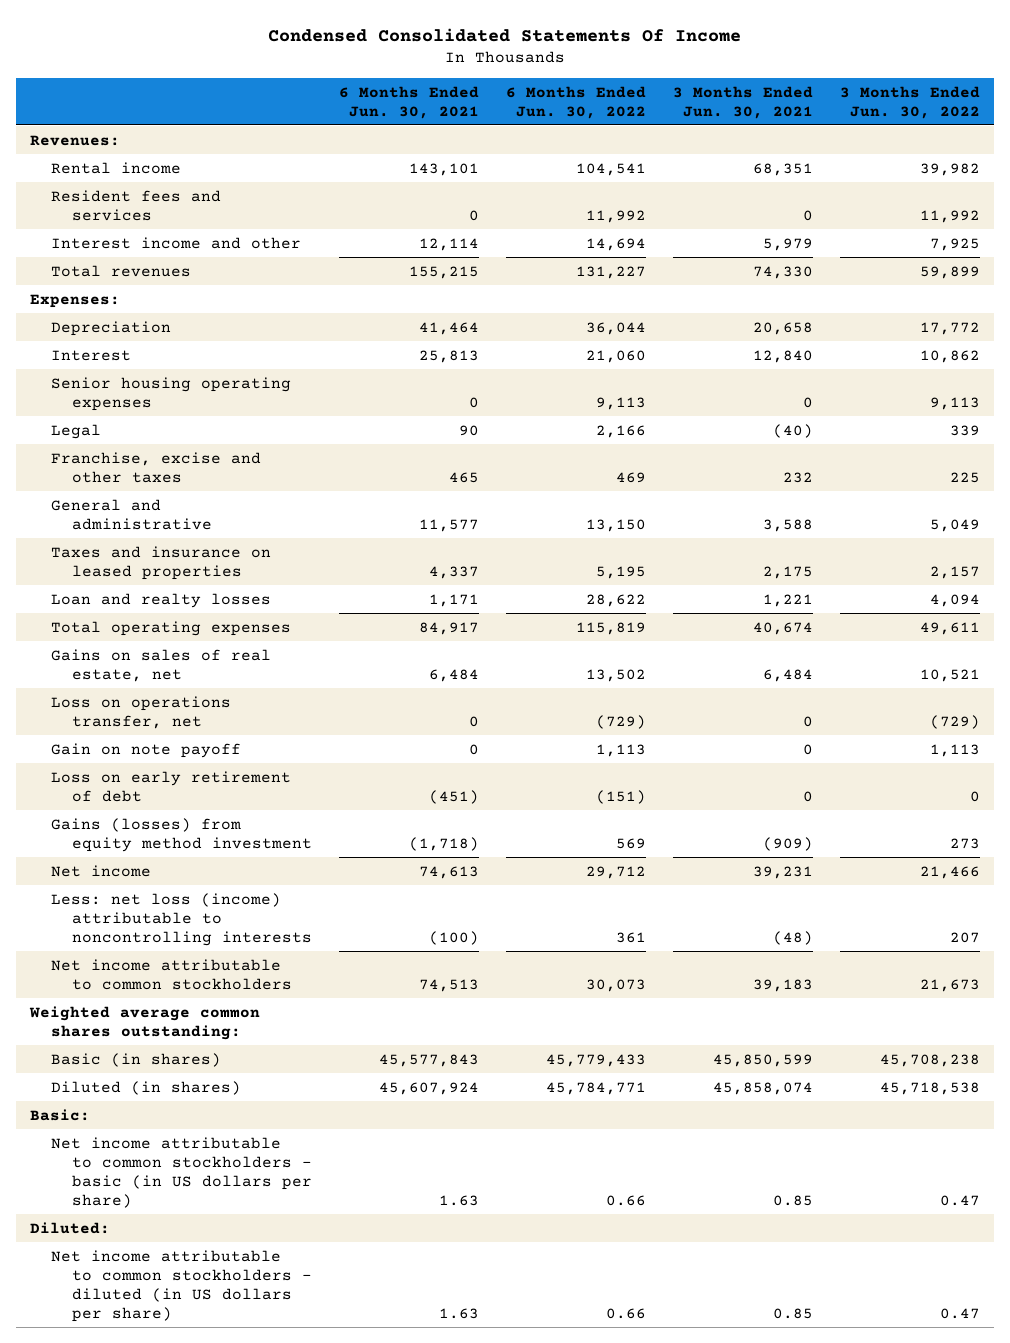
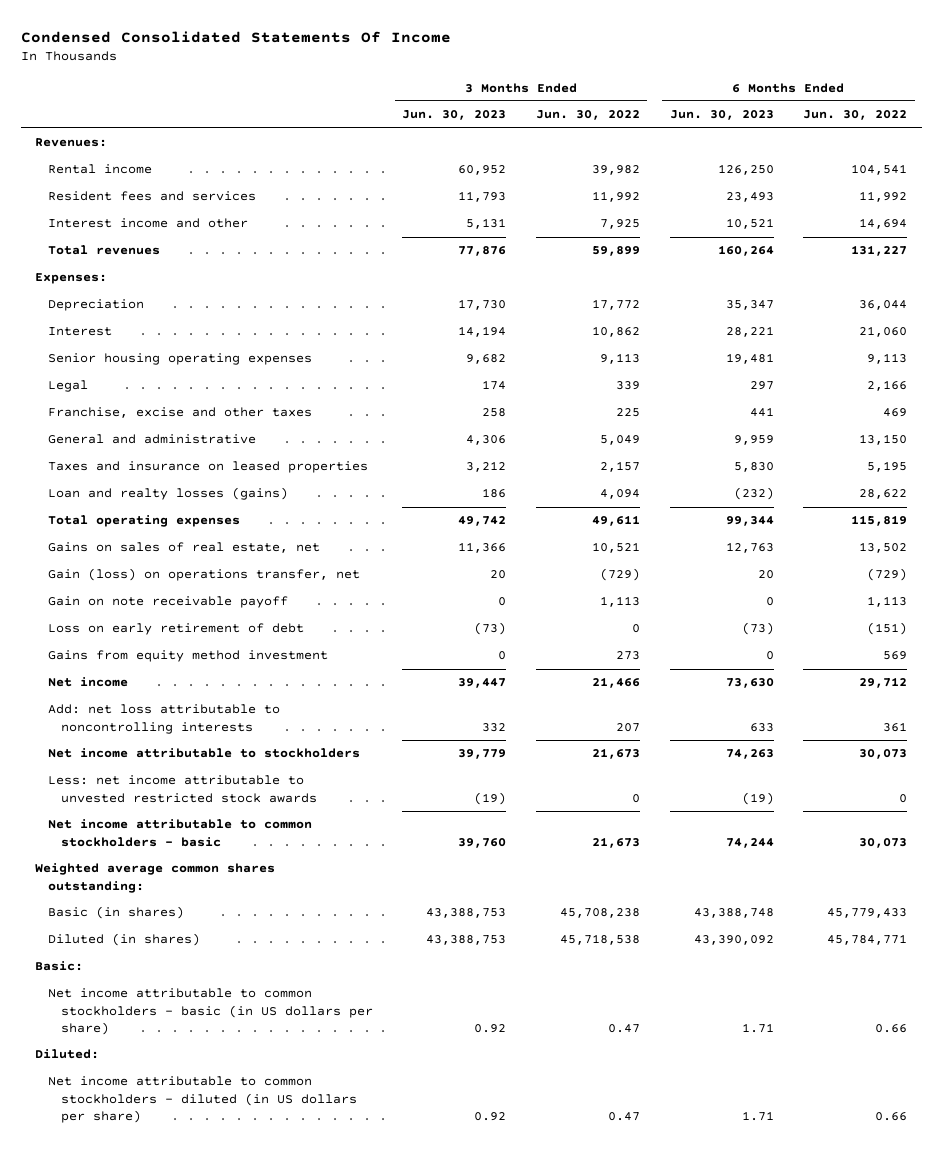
[339,85,480,119] 6 Months Ended Jun. 30, 2021 -> none
[673,85,814,119] 3 Months Ended Jun. 30, 2021 -> none
none -> [402,110,507,121] Jun. 30, 2023
none -> [669,110,774,121] Jun. 30, 2023
[50,592,271,608] Loan and realty losses -> [47,487,288,501] Loan and realty losses (gains)
[50,695,231,729] Loss on operations transfer, net -> [47,568,360,582] Gain (loss) on operations transfer, net
[50,742,241,758] Gain on note payoff -> [47,596,288,609] Gain on note receivable payoff
[50,817,313,852] Gains (losses) from equity method investment -> [47,650,328,663] Gains from equity method investment
[50,892,313,946] Less: net loss (income) attributable to noncontrolling interests -> [47,704,280,734] Add: net loss attributable to noncontrolling interests
[50,958,293,990] Net income attributable to common stockholders -> [47,748,360,759] Net income attributable to stockholders
none -> [47,775,317,803] Less: net income attributable to unvested restricted stock awards
none -> [47,819,312,847] Net income attributable to common stockholders - basic

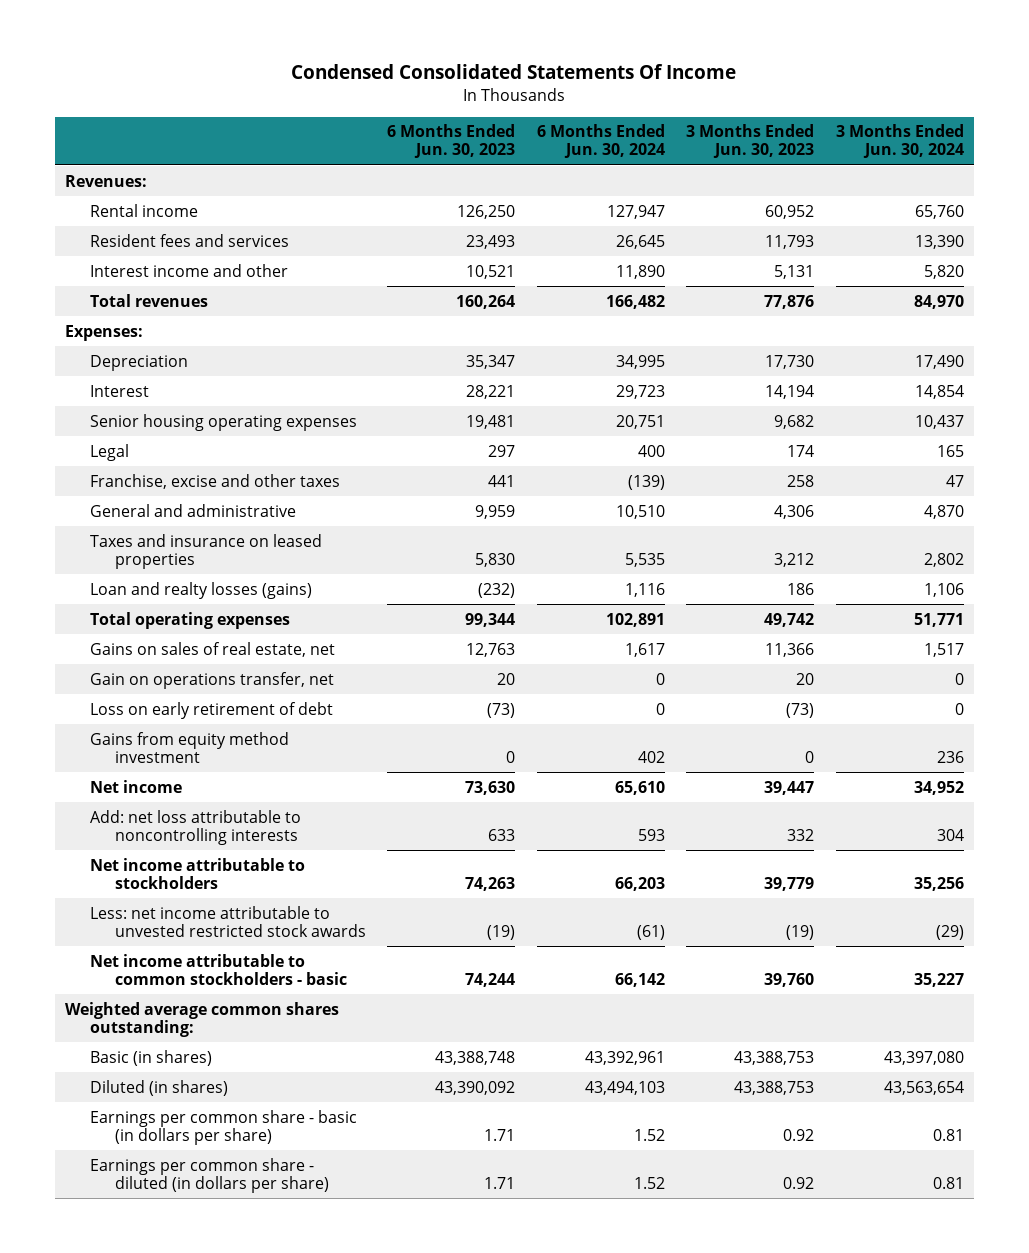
[535,110,640,121] Jun. 30, 2022 -> none
[803,110,908,121] Jun. 30, 2022 -> none
none -> [536,124,665,159] 6 Months Ended Jun. 30, 2024
none -> [835,124,964,159] 3 Months Ended Jun. 30, 2024
[47,596,288,609] Gain on note receivable payoff -> none
[47,568,360,582] Gain (loss) on operations transfer, net -> [90,671,335,689] Gain on operations transfer, net
[35,961,84,972] Basic: -> none
[35,1049,100,1060] Diluted: -> none
[47,988,373,1035] Net income attributable to common stockholders - basic (in US dollars per share) -> [90,1109,358,1145] Earnings per common share - basic (in dollars per share)
[47,1076,357,1123] Net income attributable to common stockholders - diluted (in US dollars per share) -> [90,1157,329,1193] Earnings per common share - diluted (in dollars per share)

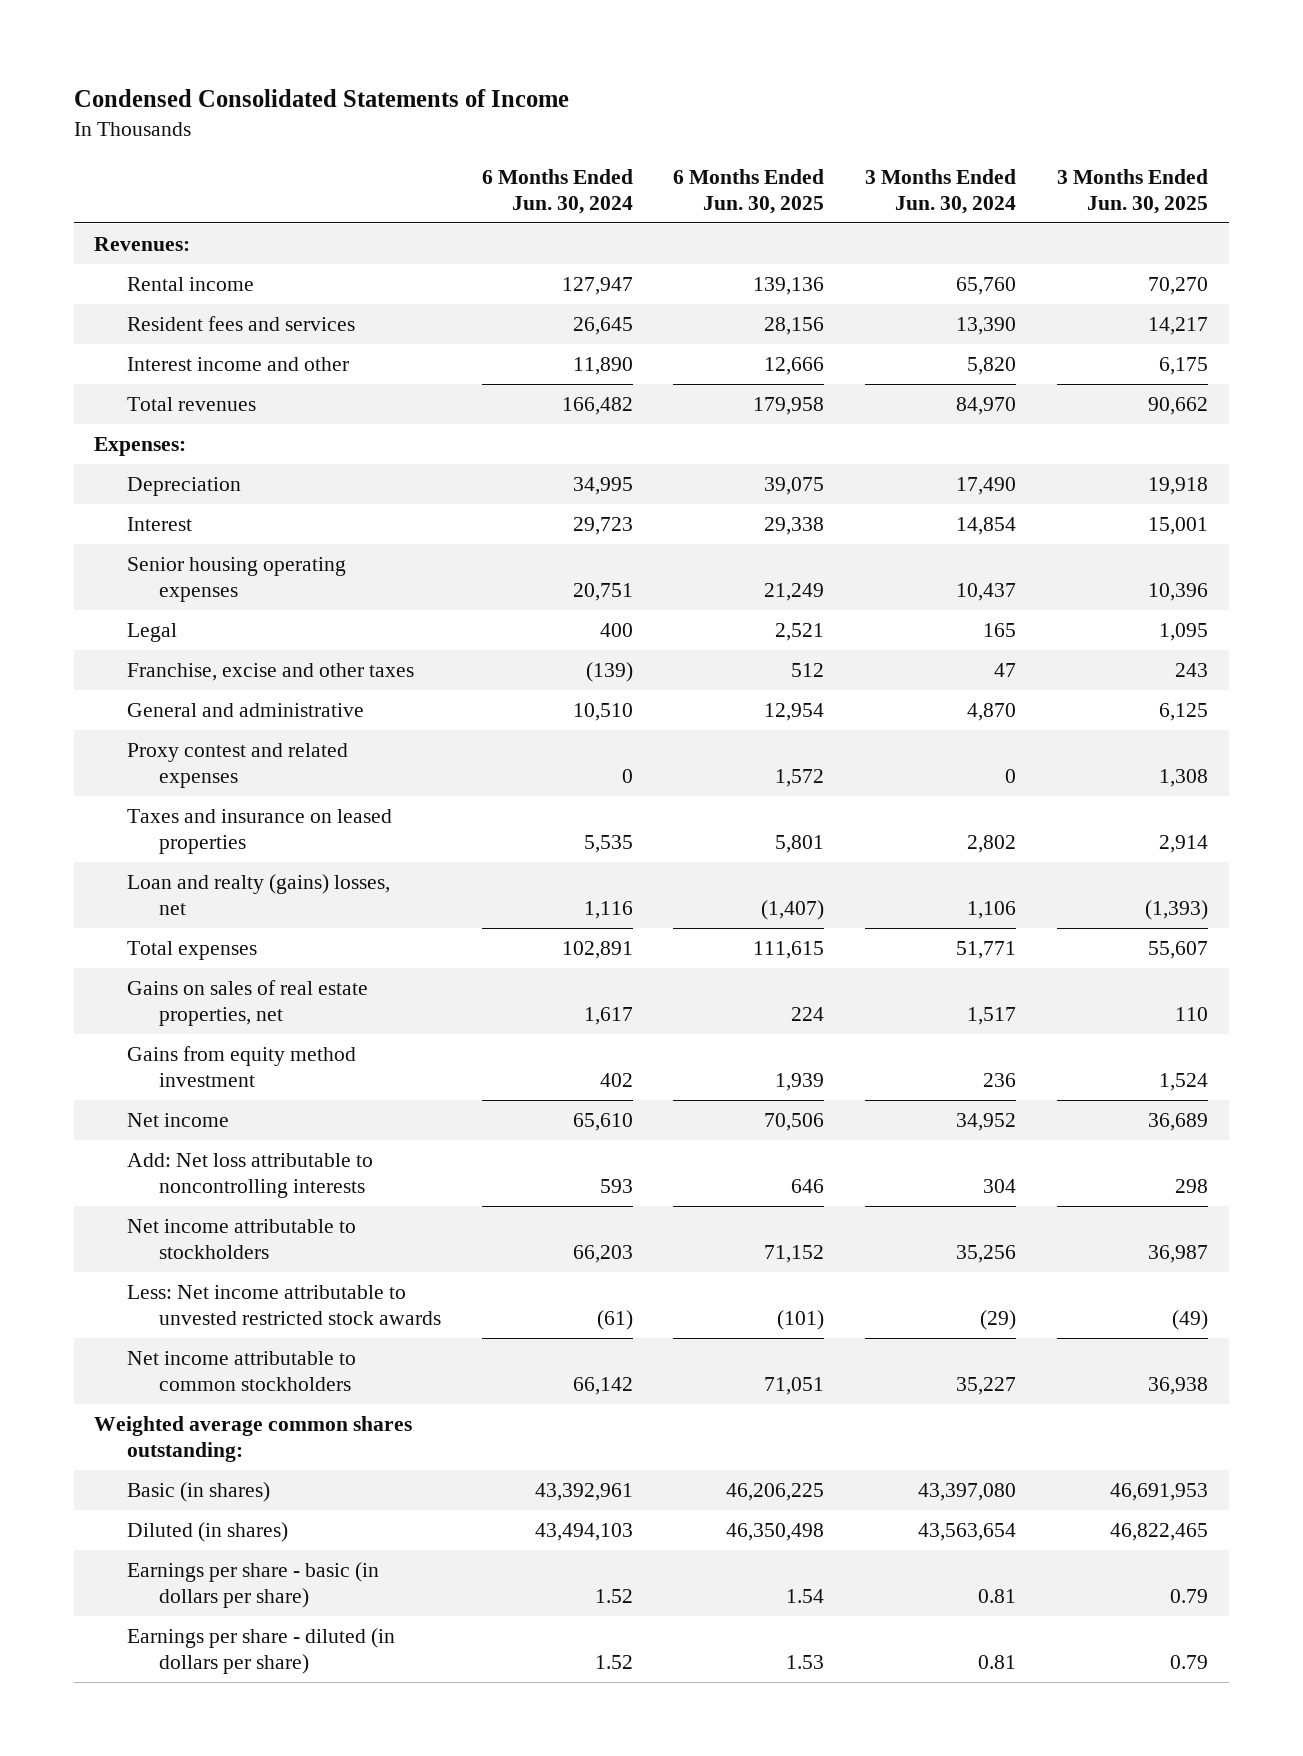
[291,64,737,80] Condensed Consolidated Statements Of Income -> [73,88,569,107] Condensed Consolidated Statements of Income
[387,124,516,159] 6 Months Ended Jun. 30, 2023 -> none
[686,124,815,159] 3 Months Ended Jun. 30, 2023 -> none
none -> [673,168,825,214] 6 Months Ended Jun. 30, 2025
none -> [1057,168,1209,214] 3 Months Ended Jun. 30, 2025
none -> [126,742,348,788] Proxy contest and related expenses
[90,671,335,689] Gain on operations transfer, net -> none
[90,701,334,719] Loss on early retirement of debt -> none
[90,581,313,599] Loan and realty losses (gains) -> [126,873,390,915] Loan and realty (gains) losses, net
[90,611,291,629] Total operating expenses -> [126,940,257,960] Total expenses
[90,641,336,657] Gains on sales of real estate, net -> [126,979,368,1026] Gains on sales of real estate properties, net
[90,809,302,845] Add: net loss attributable to noncontrolling interests -> [126,1152,373,1198] Add: Net loss attributable to noncontrolling interests
[90,905,366,937] Less: net income attributable to unvested restricted stock awards -> [126,1284,441,1325] Less: Net income attributable to unvested restricted stock awards
[90,953,347,985] Net income attributable to common stockholders - basic -> [126,1350,356,1391] Net income attributable to common stockholders
[90,1109,358,1145] Earnings per common share - basic (in dollars per share) -> [126,1561,379,1608] Earnings per share - basic (in dollars per share)
[90,1157,329,1193] Earnings per common share - diluted (in dollars per share) -> [126,1627,395,1674] Earnings per share - diluted (in dollars per share)

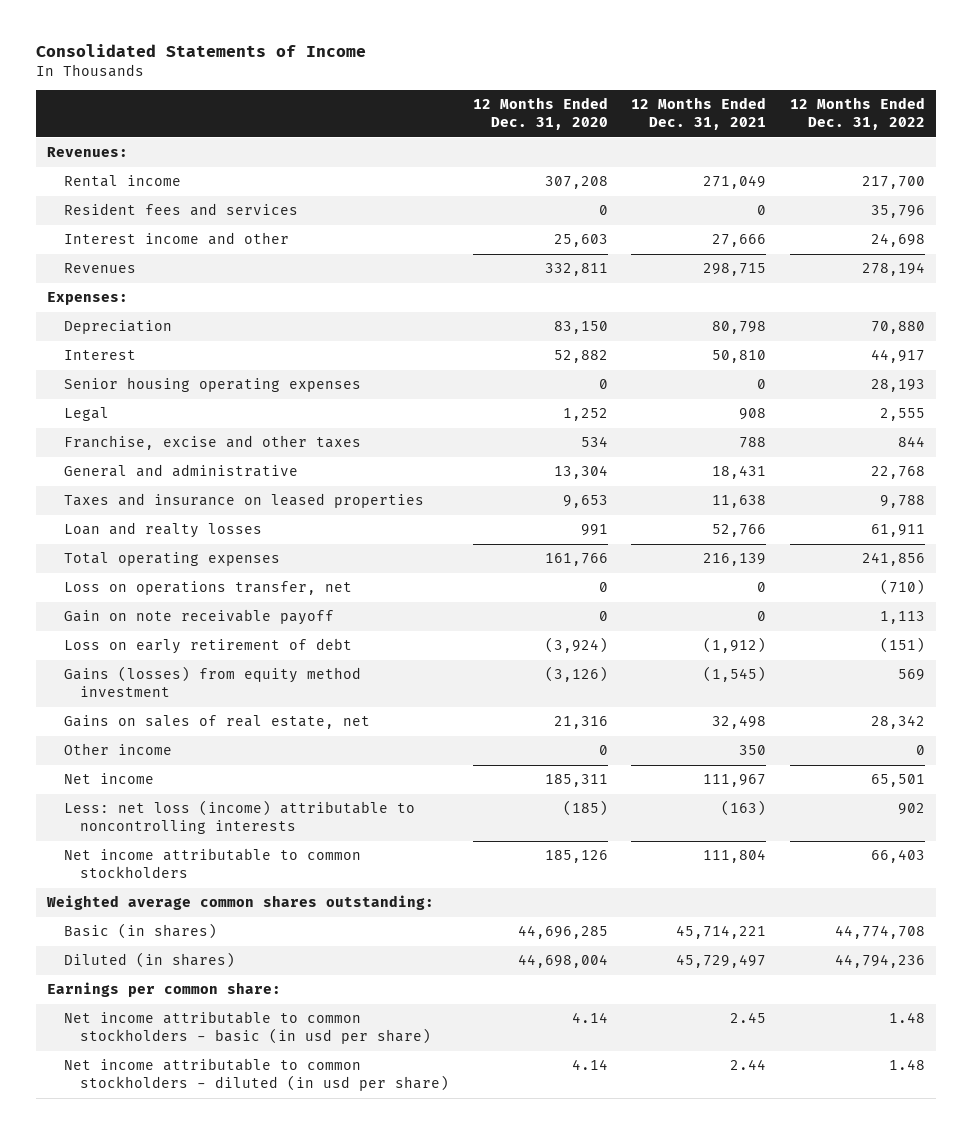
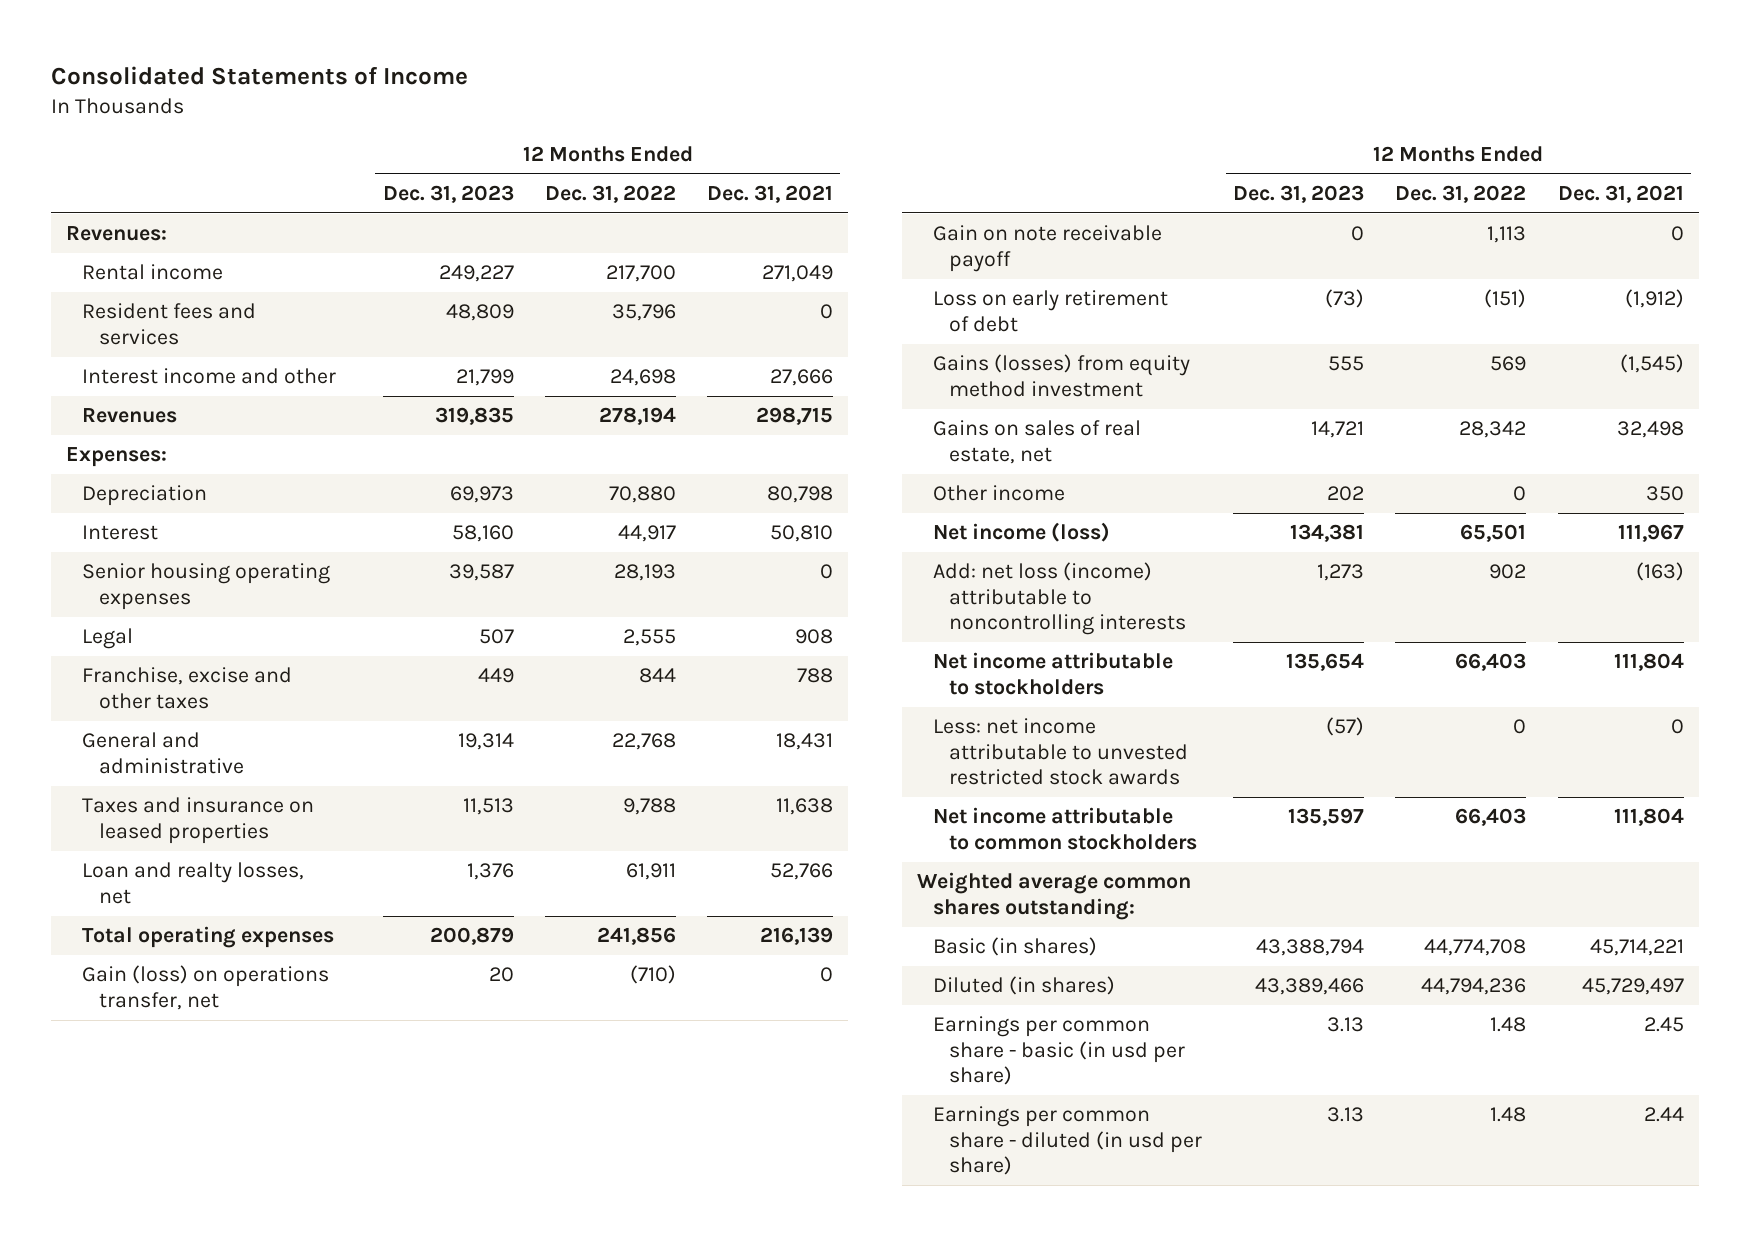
[472,97,608,131] 12 Months Ended Dec. 31, 2020 -> none
none -> [382,185,514,204] Dec. 31, 2023
[63,522,262,539] Loan and realty losses -> [82,862,305,904] Loan and realty losses, net
[63,581,352,596] Loss on operations transfer, net -> [82,965,330,1010] Gain (loss) on operations transfer, net
[63,773,154,785] Net income -> [933,522,1111,543] Net income (loss)
[63,800,415,835] Less: net loss (income) attributable to noncontrolling interests -> [933,562,1187,636] Add: net loss (income) attributable to noncontrolling interests
none -> [933,652,1174,695] Net income attributable to stockholders
none -> [933,718,1189,786] Less: net income attributable to unvested restricted stock awards
[47,982,282,998] Earnings per common share: -> none
[63,1011,432,1045] Net income attributable to common stockholders - basic (in usd per share) -> [933,1016,1186,1086] Earnings per common share - basic (in usd per share)
[63,1058,450,1092] Net income attributable to common stockholders - diluted (in usd per share) -> [933,1106,1203,1176] Earnings per common share - diluted (in usd per share)

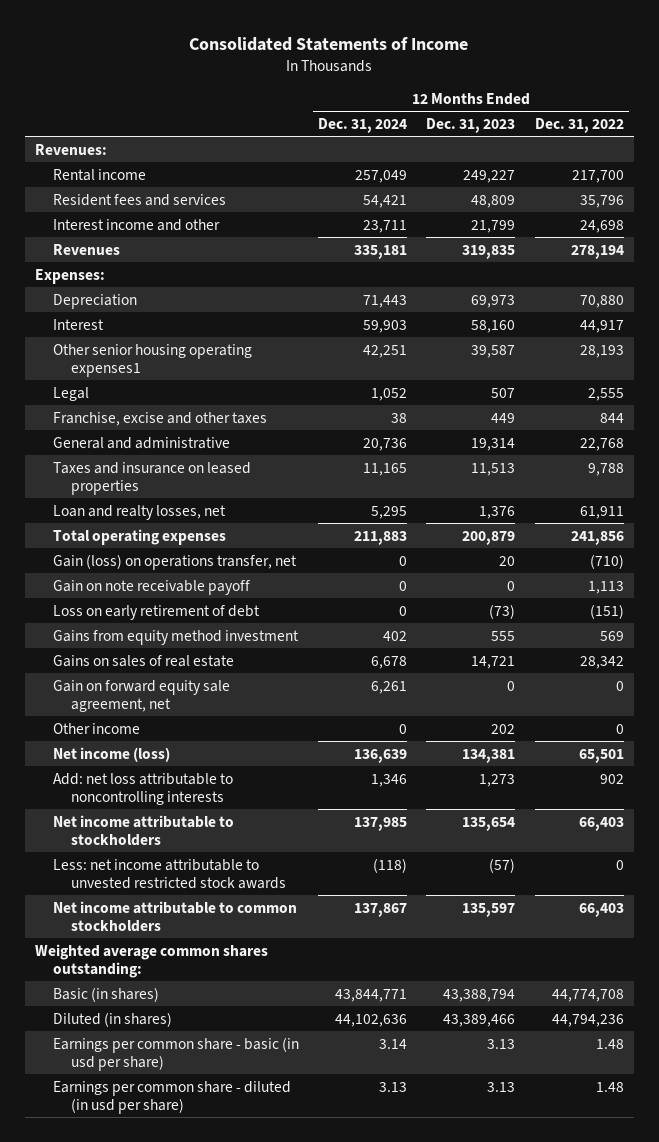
[706,185,833,204] Dec. 31, 2021 -> none
none -> [318,117,408,133] Dec. 31, 2024
[82,563,331,610] Senior housing operating expenses -> [52,343,252,377] Other senior housing operating expenses1
[933,354,1191,397] Gains (losses) from equity method investment -> [52,629,299,645] Gains from equity method investment
[933,420,1142,464] Gains on sales of real estate, net -> [52,654,234,667] Gains on sales of real estate
none -> [52,679,230,712] Gain on forward equity sale agreement, net
[933,562,1187,636] Add: net loss (income) attributable to noncontrolling interests -> [52,772,233,805] Add: net loss attributable to noncontrolling interests

